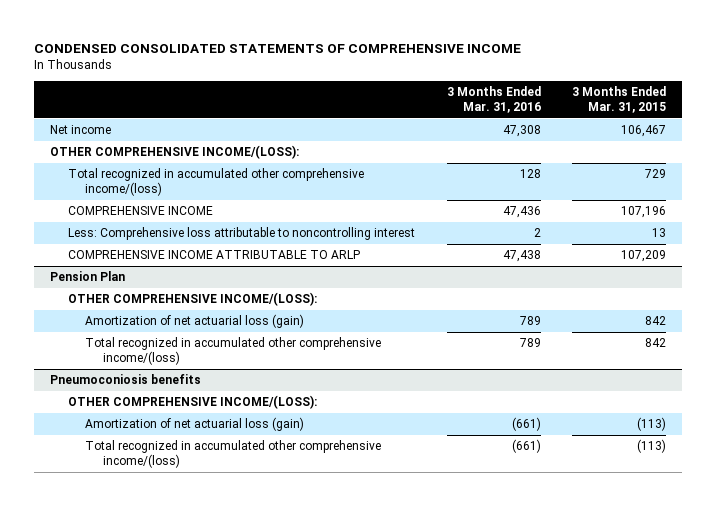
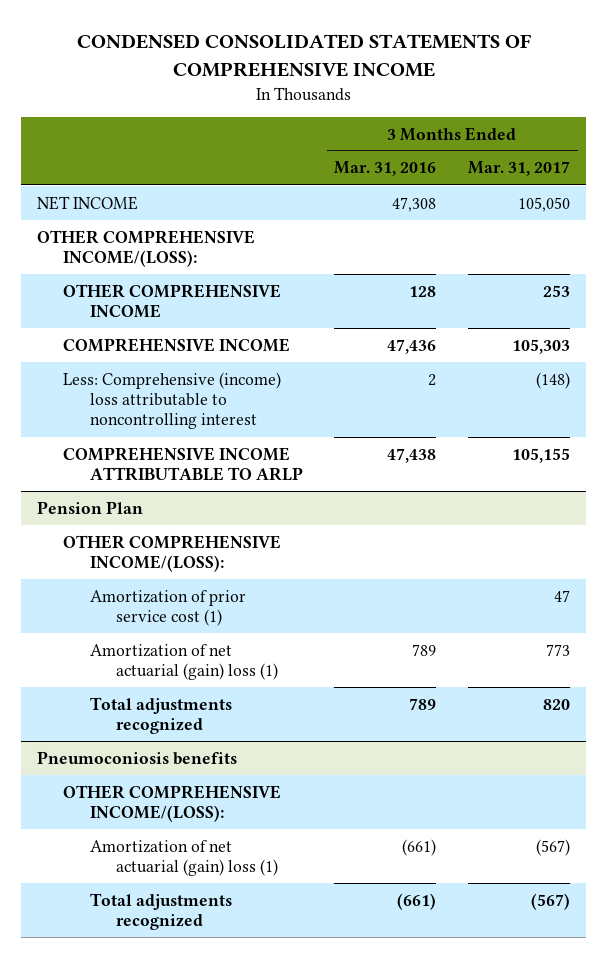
[572,86,667,113] 3 Months Ended Mar. 31, 2015 -> none
none -> [468,161,571,177] Mar. 31, 2017
[50,125,112,135] Net income -> [36,195,138,210] NET INCOME
[67,168,364,197] Total recognized in accumulated other comprehensive income/(loss) -> [63,283,282,318] OTHER COMPREHENSIVE INCOME
[67,227,415,241] Less: Comprehensive loss attributable to noncontrolling interest -> [63,371,282,430] Less: Comprehensive (income) loss attributable to noncontrolling interest
none -> [89,589,246,626] Amortization of prior service cost (1)
[85,314,305,329] Amortization of net actuarial loss (gain) -> [89,643,279,680] Amortization of net actuarial (gain) loss (1)
[85,337,382,366] Total recognized in accumulated other comprehensive income/(loss) -> [89,696,232,734] Total adjustments recognized
[85,417,305,432] Amortization of net actuarial loss (gain) -> [89,839,279,876] Amortization of net actuarial (gain) loss (1)
[85,440,382,469] Total recognized in accumulated other comprehensive income/(loss) -> [89,892,232,930] Total adjustments recognized

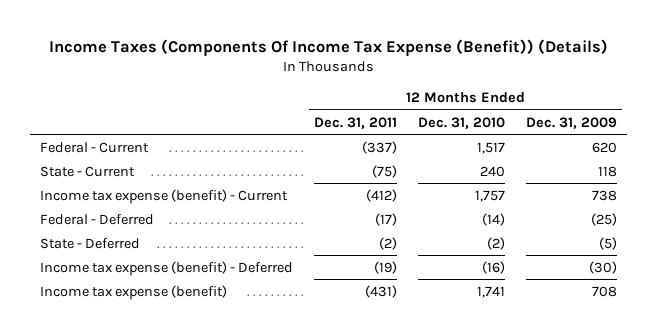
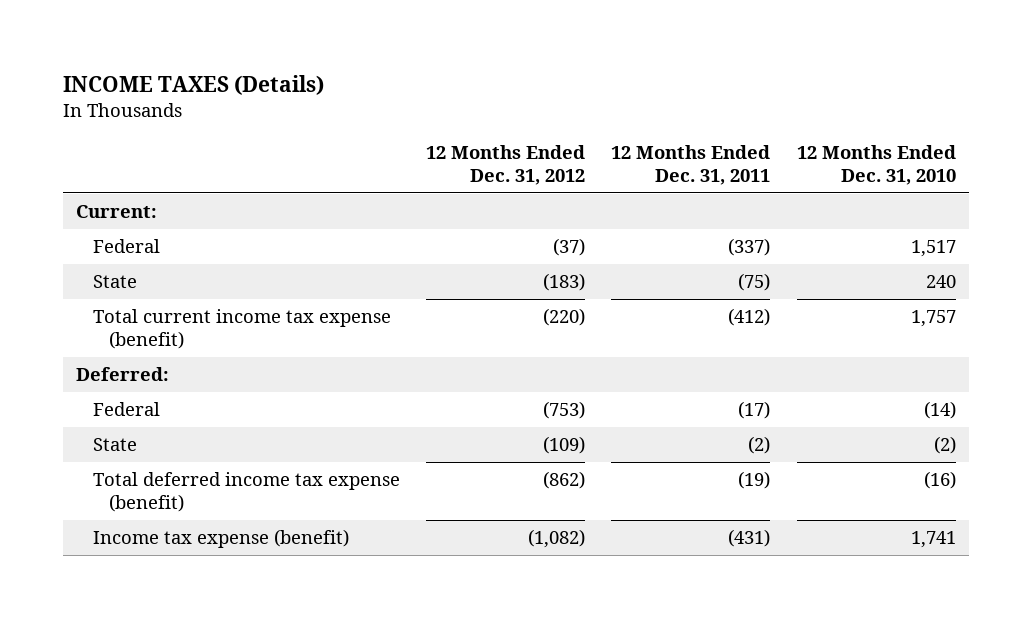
[48,38,608,56] Income Taxes (Components Of Income Tax Expense (Benefit)) (Details) -> [63,74,325,95] INCOME TAXES (Details)
[526,116,618,129] Dec. 31, 2009 -> none
none -> [426,145,586,186] 12 Months Ended Dec. 31, 2012
none -> [76,205,158,219] Current:
[40,141,150,153] Federal - Current -> [92,239,160,254] Federal
[40,165,136,177] State - Current -> [92,275,137,289] State
[40,188,289,204] Income tax expense (benefit) - Current -> [92,309,391,349] Total current income tax expense (benefit)
none -> [76,367,170,382] Deferred:
[40,213,155,225] Federal - Deferred -> [92,402,160,417] Federal
[40,237,141,249] State - Deferred -> [92,438,137,452] State
[40,260,294,276] Income tax expense (benefit) - Deferred -> [92,472,400,512] Total deferred income tax expense (benefit)

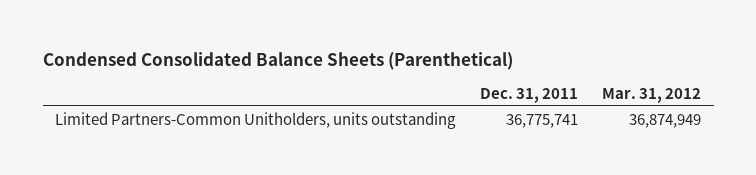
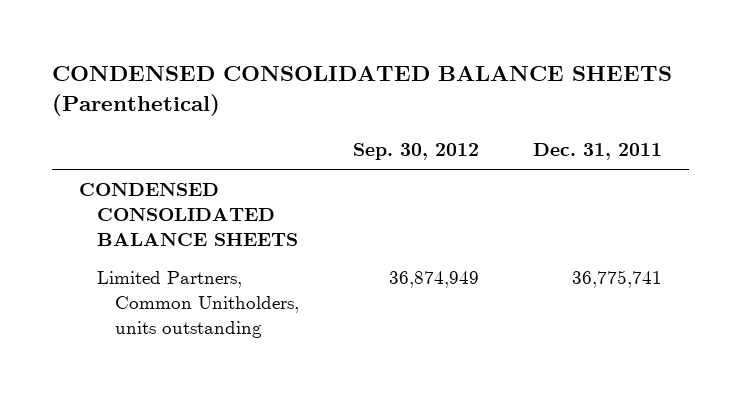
[42,51,513,70] Condensed Consolidated Balance Sheets (Parenthetical) -> [51,66,672,117] CONDENSED CONSOLIDATED BALANCE SHEETS (Parenthetical)
[602,87,702,103] Mar. 31, 2012 -> none
none -> [353,143,480,161] Sep. 30, 2012
none -> [78,183,299,246] CONDENSED CONSOLIDATED BALANCE SHEETS
[54,112,456,130] Limited Partners-Common Unitholders, units outstanding -> [97,271,300,338] Limited Partners, Common Unitholders, units outstanding

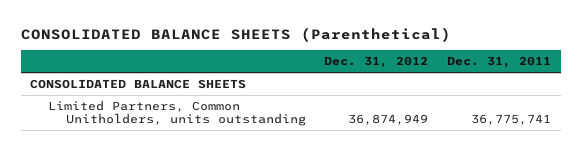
[51,66,672,117] CONDENSED CONSOLIDATED BALANCE SHEETS (Parenthetical) -> [20,26,451,42] CONSOLIDATED BALANCE SHEETS (Parenthetical)
[353,143,480,161] Sep. 30, 2012 -> none
none -> [324,56,429,69] Dec. 31, 2012
[78,183,299,246] CONDENSED CONSOLIDATED BALANCE SHEETS -> [30,78,247,89] CONSOLIDATED BALANCE SHEETS

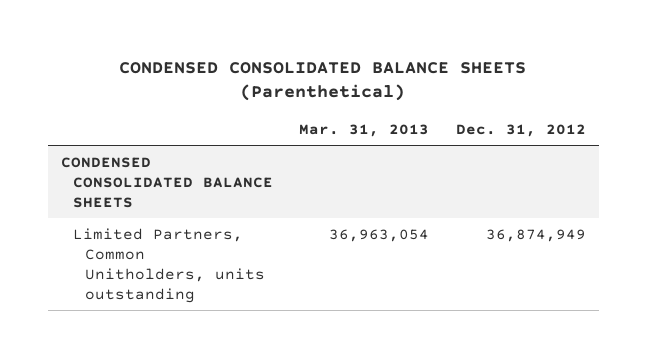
[20,26,451,42] CONSOLIDATED BALANCE SHEETS (Parenthetical) -> [119,61,527,102] CONDENSED CONSOLIDATED BALANCE SHEETS (Parenthetical)
[447,56,552,69] Dec. 31, 2011 -> none
none -> [299,123,430,137] Mar. 31, 2013
[30,78,247,89] CONSOLIDATED BALANCE SHEETS -> [60,156,274,208] CONDENSED CONSOLIDATED BALANCE SHEETS

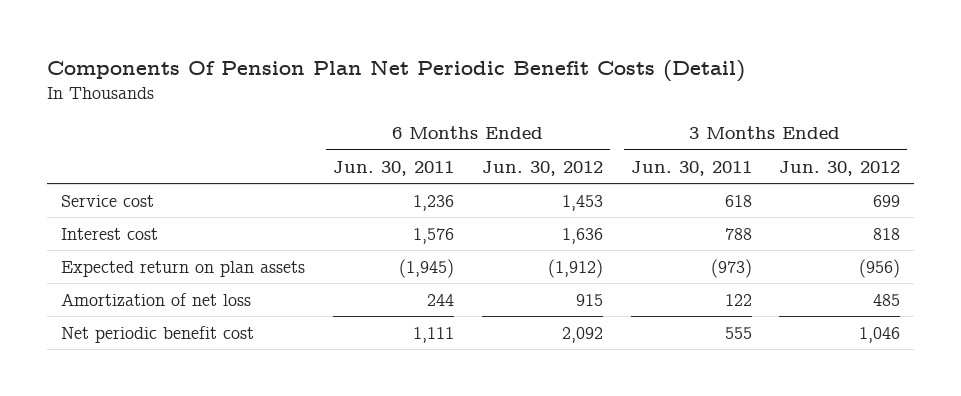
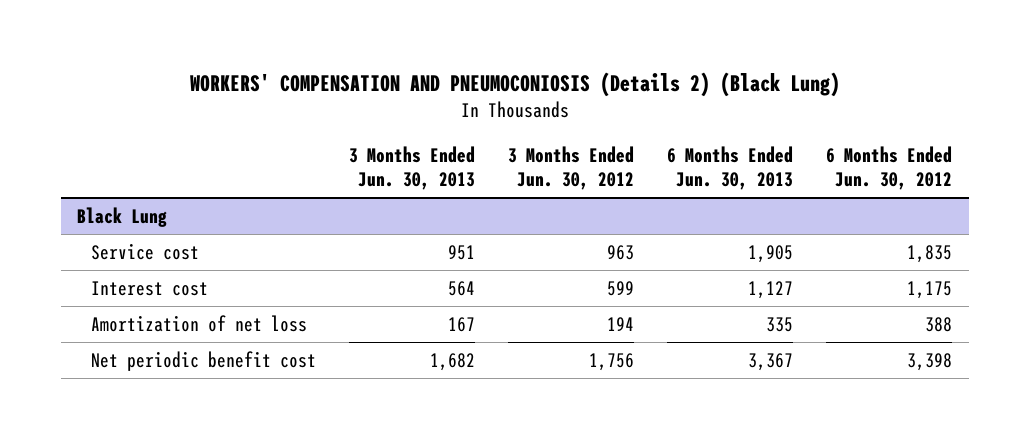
[47,59,746,82] Components Of Pension Plan Net Periodic Benefit Costs (Detail) -> [189,72,840,98] WORKERS' COMPENSATION AND PNEUMOCONIOSIS (Details 2) (Black Lung)
[332,160,454,176] Jun. 30, 2011 -> none
[630,160,752,176] Jun. 30, 2011 -> none
none -> [349,146,476,190] 3 Months Ended Jun. 30, 2013
none -> [667,146,794,190] 6 Months Ended Jun. 30, 2013
[61,260,306,277] Expected return on plan assets -> none
none -> [77,207,168,228] Black Lung
[561,194,603,211] 1,453 -> [907,245,953,264] 1,835
[873,194,901,207] 699 -> [607,245,635,261] 963
[561,227,603,244] 1,636 -> [907,281,953,300] 1,175
[873,227,901,240] 818 -> [607,281,635,297] 599
[575,293,603,306] 915 -> [925,317,953,333] 388
[873,293,901,306] 485 -> [607,317,635,332] 194
[561,326,603,343] 2,092 -> [907,353,953,372] 3,398
[859,326,901,343] 1,046 -> [589,353,635,372] 1,756

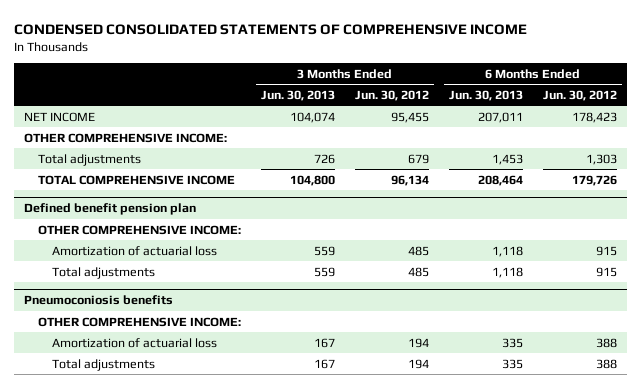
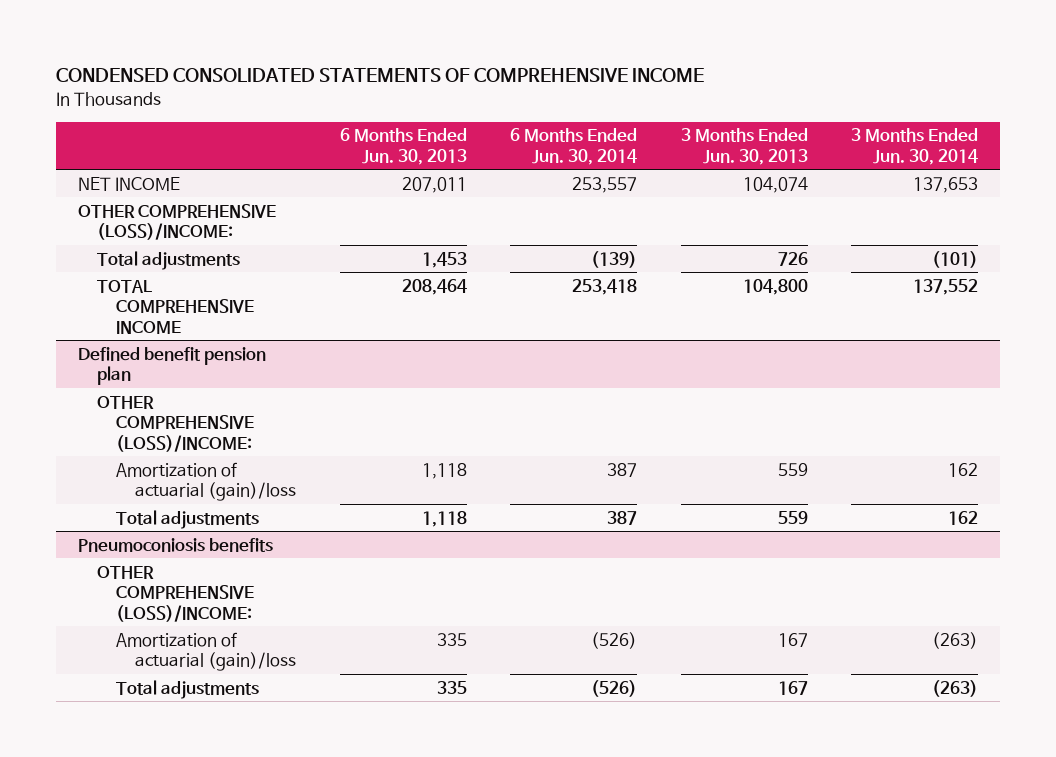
[355,89,430,101] Jun. 30, 2012 -> none
[543,89,618,101] Jun. 30, 2012 -> none
none -> [510,128,638,165] 6 Months Ended Jun. 30, 2014
none -> [851,128,979,165] 3 Months Ended Jun. 30, 2014
[24,132,228,143] OTHER COMPREHENSIVE INCOME: -> [78,203,277,241] OTHER COMPREHENSIVE (LOSS)/INCOME:
[38,224,242,235] OTHER COMPREHENSIVE INCOME: -> [97,395,255,452] OTHER COMPREHENSIVE (LOSS)/INCOME:
[51,245,217,256] Amortization of actuarial loss -> [116,461,297,502] Amortization of actuarial (gain)/loss
[38,316,242,327] OTHER COMPREHENSIVE INCOME: -> [97,565,255,622] OTHER COMPREHENSIVE (LOSS)/INCOME:
[51,337,217,348] Amortization of actuarial loss -> [116,631,297,672] Amortization of actuarial (gain)/loss

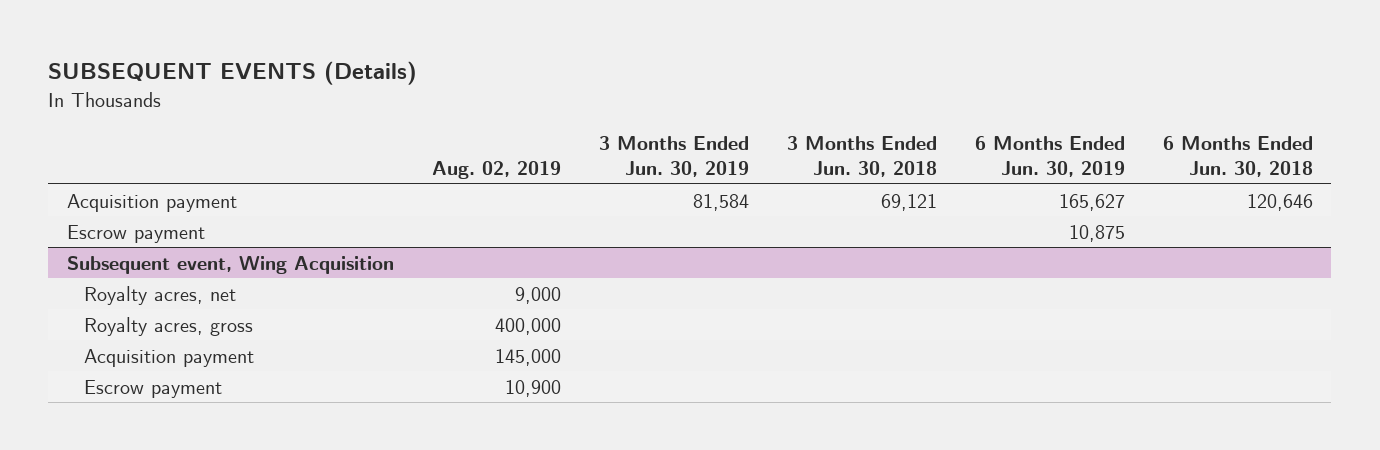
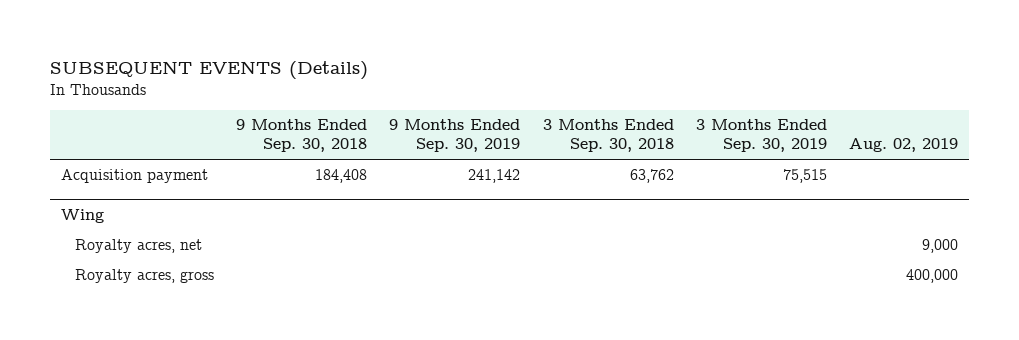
[598,135,749,178] 3 Months Ended Jun. 30, 2019 -> none
[786,135,937,178] 3 Months Ended Jun. 30, 2018 -> none
[974,135,1125,178] 6 Months Ended Jun. 30, 2019 -> none
[1162,135,1313,178] 6 Months Ended Jun. 30, 2018 -> none
none -> [236,119,368,153] 9 Months Ended Sep. 30, 2018
none -> [389,119,521,153] 9 Months Ended Sep. 30, 2019
none -> [542,119,674,153] 3 Months Ended Sep. 30, 2018
none -> [695,119,827,153] 3 Months Ended Sep. 30, 2019
[67,224,206,243] Escrow payment -> none
[67,255,395,274] Subsequent event, Wing Acquisition -> none
none -> [60,208,104,223] Wing
[83,348,254,367] Acquisition payment -> none
[83,379,222,398] Escrow payment -> none

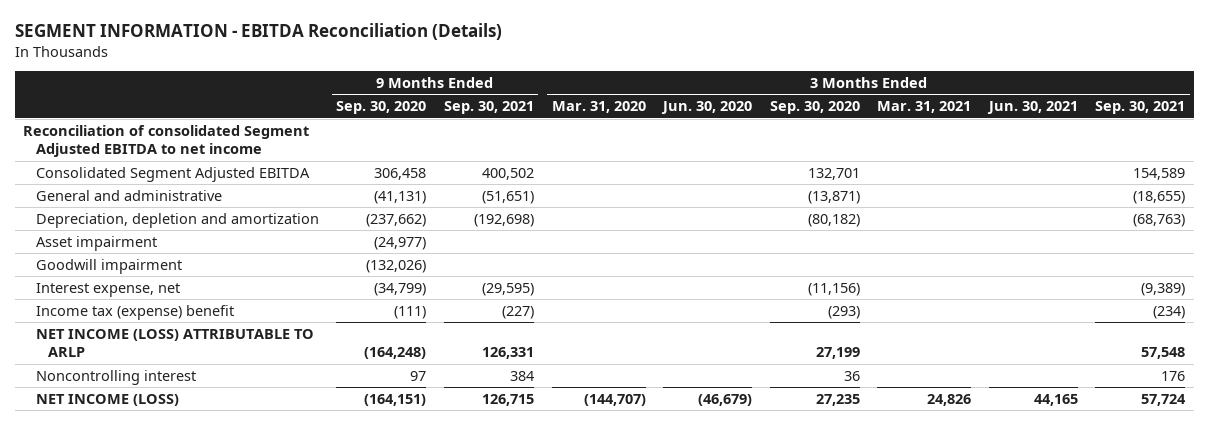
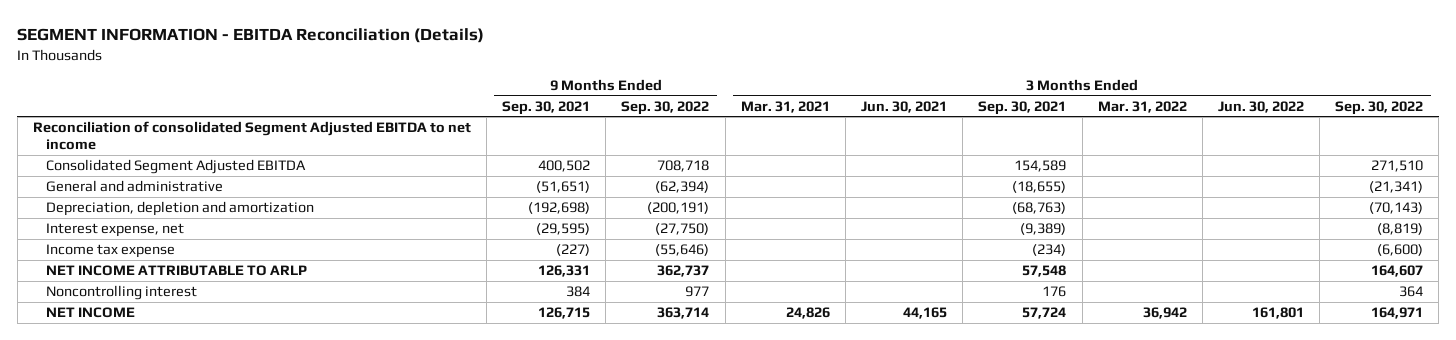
[336,101,427,115] Sep. 30, 2020 -> none
[551,101,646,114] Mar. 31, 2020 -> none
[661,101,753,115] Jun. 30, 2020 -> none
[769,101,860,115] Sep. 30, 2020 -> none
none -> [621,100,710,115] Sep. 30, 2022
none -> [1097,100,1187,113] Mar. 31, 2022
none -> [1217,100,1304,113] Jun. 30, 2022
none -> [1335,100,1424,115] Sep. 30, 2022
[35,235,157,251] Asset impairment -> none
[35,258,182,274] Goodwill impairment -> none
[35,304,234,320] Income tax (expense) benefit -> [46,244,176,259] Income tax expense
[35,328,314,358] NET INCOME (LOSS) ATTRIBUTABLE TO ARLP -> [46,265,308,277] NET INCOME ATTRIBUTABLE TO ARLP
[35,393,179,406] NET INCOME (LOSS) -> [46,307,136,319] NET INCOME

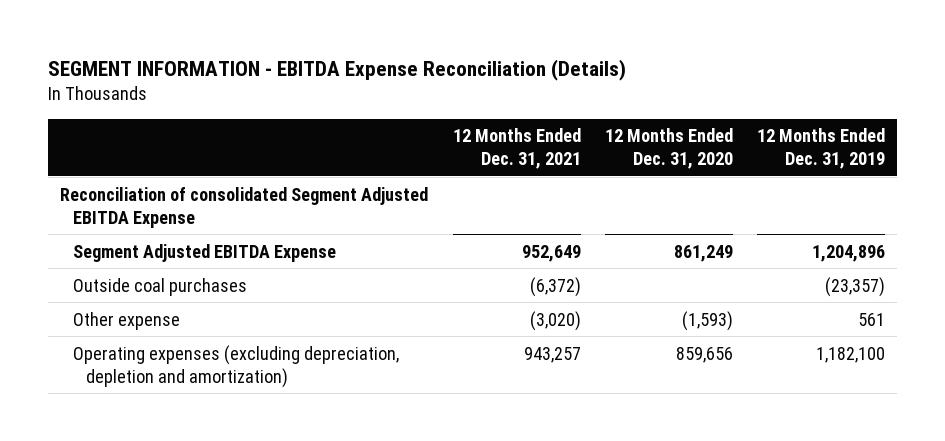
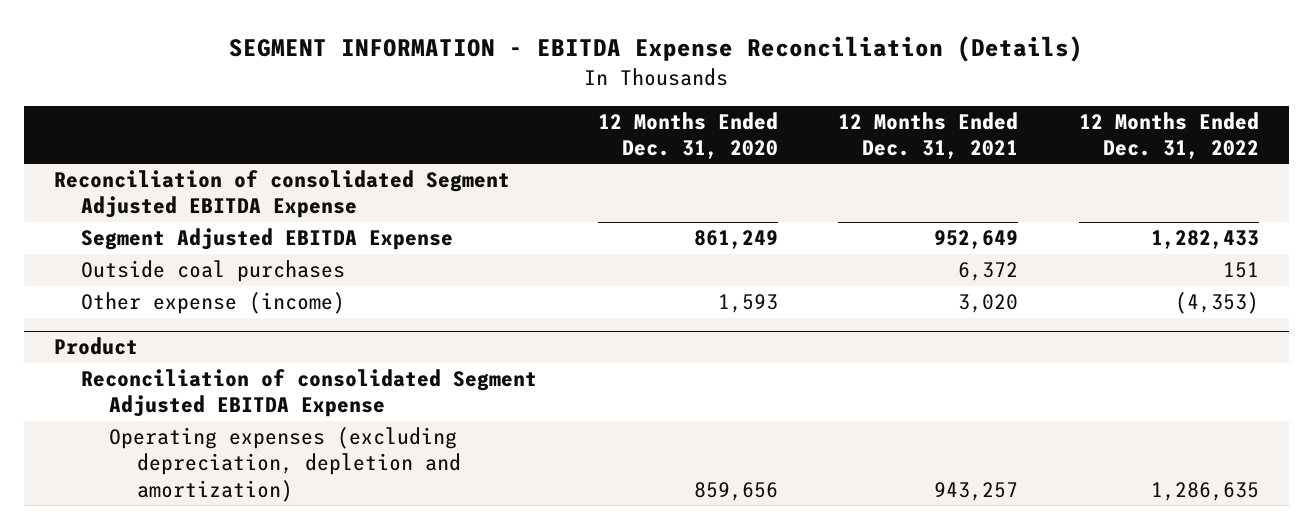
[757,128,886,170] 12 Months Ended Dec. 31, 2019 -> none
none -> [1078,111,1259,159] 12 Months Ended Dec. 31, 2022
[529,276,581,297] (6,372) -> [958,262,1019,282] 6,372
[73,311,181,330] Other expense -> [81,292,346,315] Other expense (income)
[529,310,581,331] (3,020) -> [958,294,1019,314] 3,020
[681,310,733,331] (1,593) -> [717,294,778,314] 1,593
none -> [53,337,138,356] Product
none -> [81,369,538,418] Reconciliation of consolidated Segment Adjusted EBITDA Expense

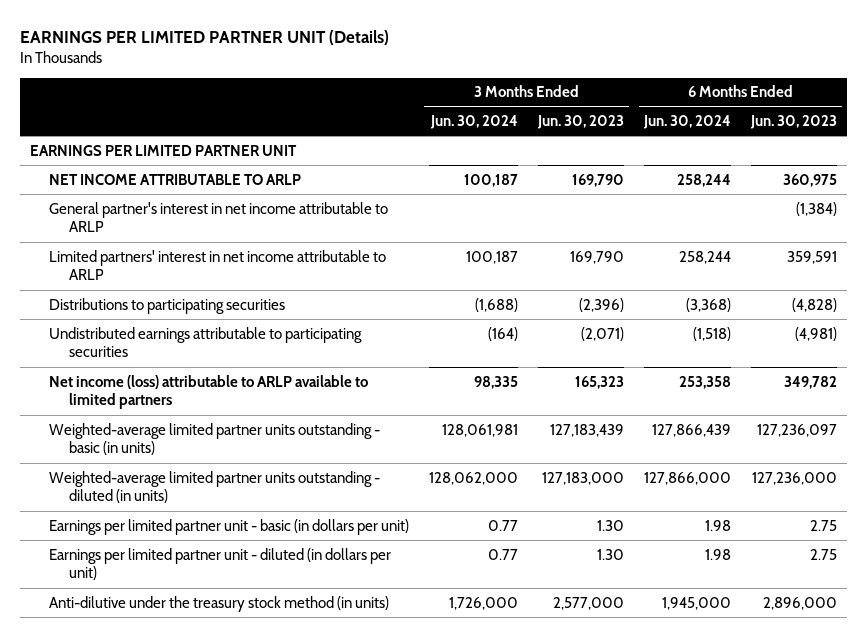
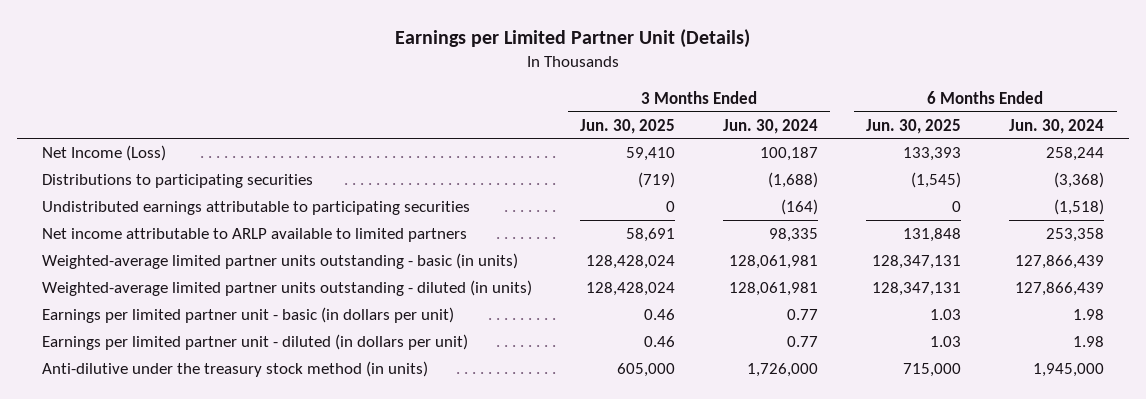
[19,29,389,45] EARNINGS PER LIMITED PARTNER UNIT (Details) -> [395,29,751,49] Earnings per Limited Partner Unit (Details)
[537,115,625,130] Jun. 30, 2023 -> none
[750,115,838,130] Jun. 30, 2023 -> none
none -> [579,118,675,134] Jun. 30, 2025
none -> [866,118,962,134] Jun. 30, 2025
[29,144,297,156] EARNINGS PER LIMITED PARTNER UNIT -> none
[49,201,389,233] General partner's interest in net income attributable to ARLP -> none
[49,249,387,281] Limited partners' interest in net income attributable to ARLP -> none
[49,173,302,185] NET INCOME ATTRIBUTABLE TO ARLP -> [41,145,166,162] Net Income (Loss)
[49,374,369,410] Net income (loss) attributable to ARLP available to limited partners -> [41,228,467,243] Net income attributable to ARLP available to limited partners
[429,471,519,485] 128,062,000 -> [729,282,819,297] 128,061,981
[644,471,732,485] 127,866,000 -> [1015,282,1105,297] 127,866,439

